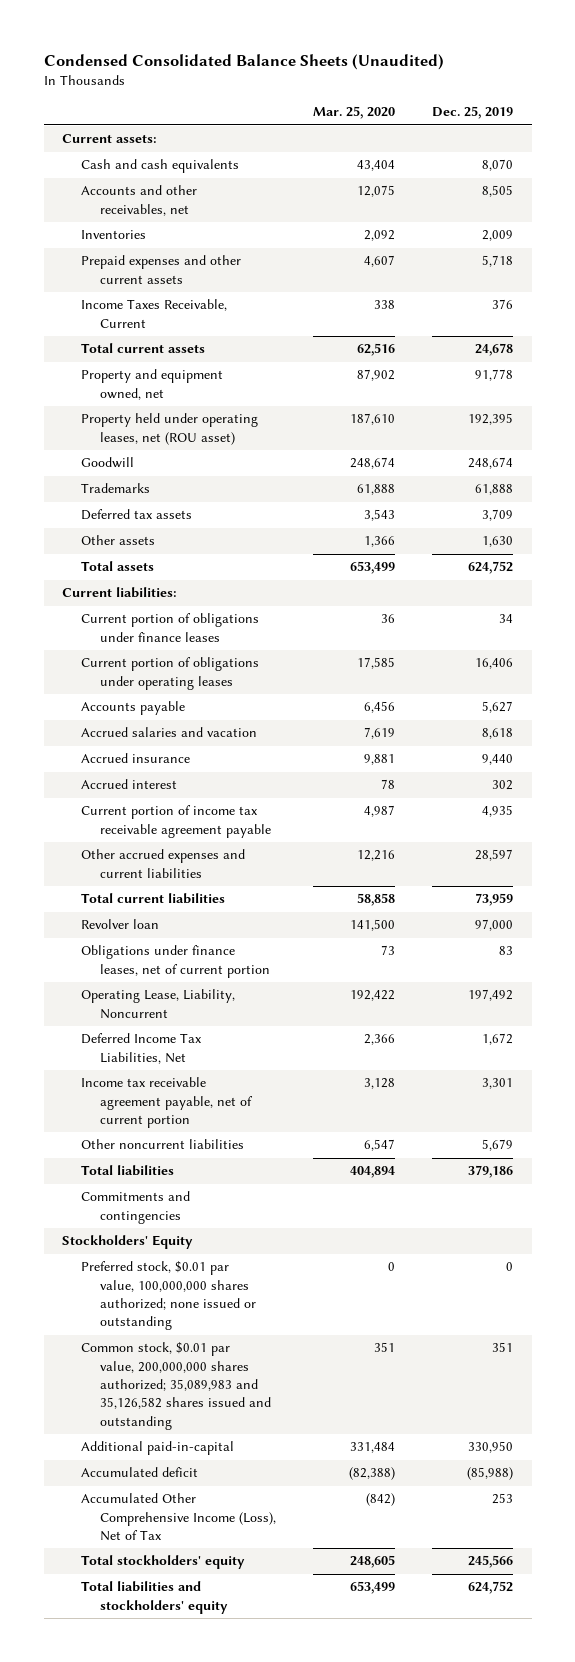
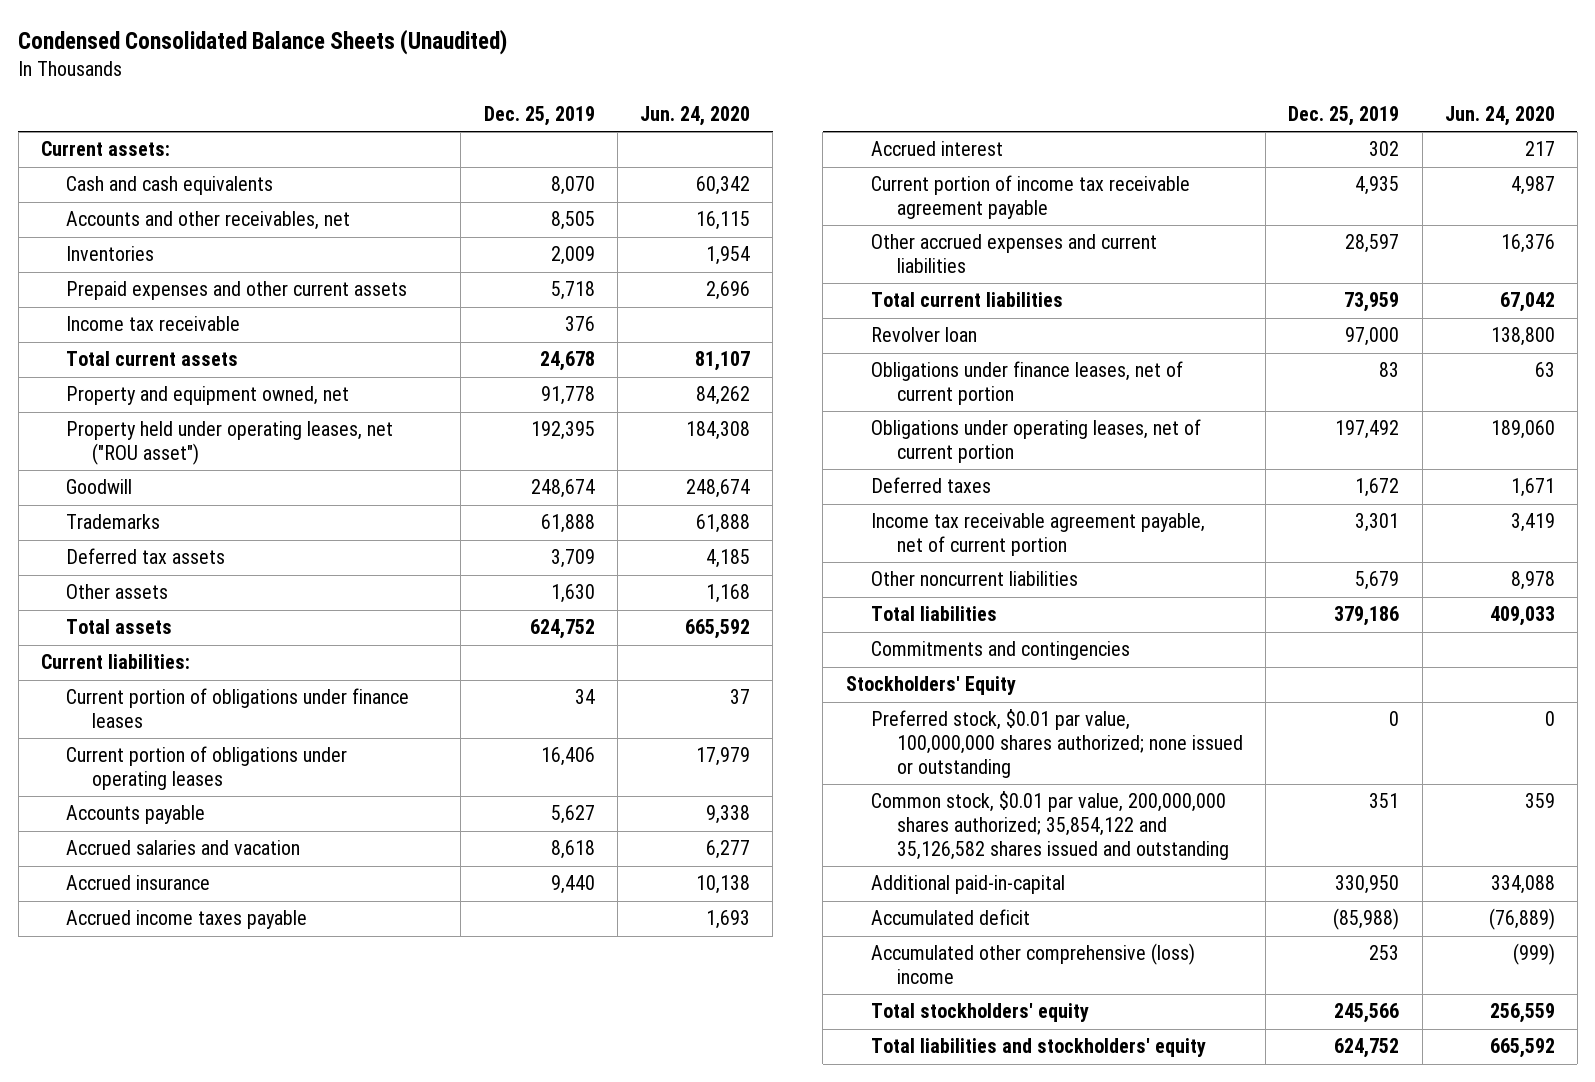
[312,106,395,120] Mar. 25, 2020 -> none
none -> [639,105,750,126] Jun. 24, 2020
[80,299,227,328] Income Taxes Receivable, Current -> [66,316,241,332] Income tax receivable
[80,413,258,445] Property held under operating leases, net (ROU asset) -> [66,421,394,466] Property held under operating leases, net ("ROU asset")
none -> [66,910,308,930] Accrued income taxes payable
[80,989,235,1019] Operating Lease, Liability, Noncurrent -> [871,419,1202,464] Obligations under operating leases, net of current portion
[80,1033,202,1064] Deferred Income Tax Liabilities, Net -> [871,477,992,494] Deferred taxes
[80,1342,271,1430] Common stock, $0.01 par value, 200,000,000 shares authorized; 35,089,983 and 35,126,582 shares issued and outstanding -> [871,791,1230,860] Common stock, $0.01 par value, 200,000,000 shares authorized; 35,854,122 and 35,126,582 shares issued and outstanding
[80,1493,276,1542] Accumulated Other Comprehensive Income (Loss), Net of Tax -> [871,943,1196,985] Accumulated other comprehensive (loss) income

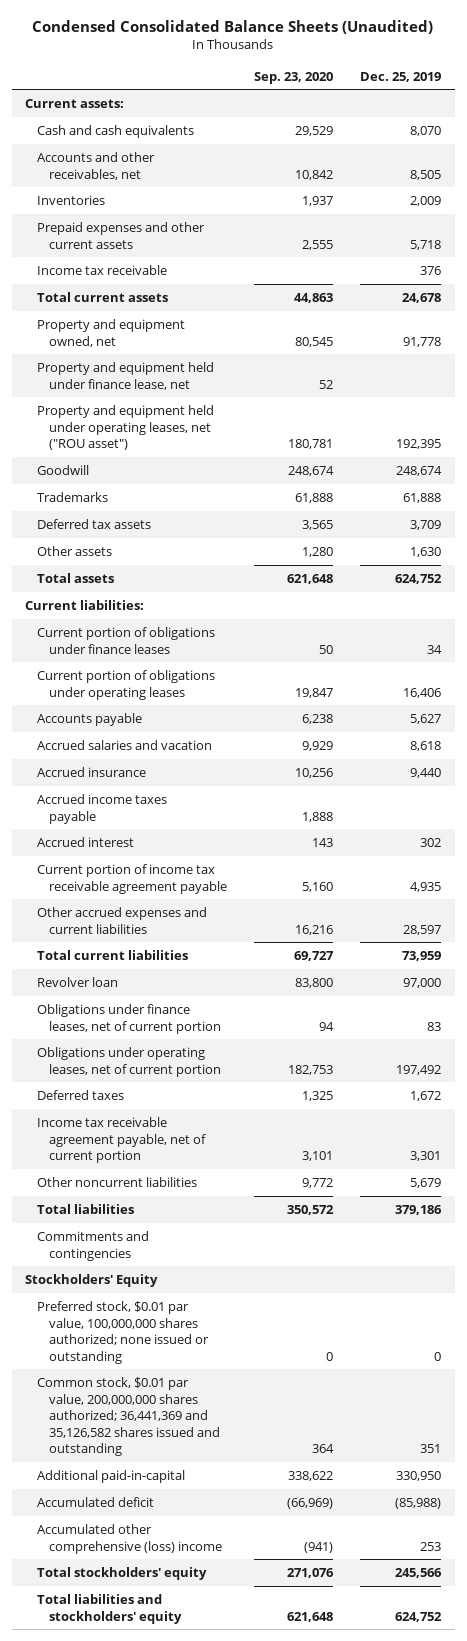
[639,105,750,126] Jun. 24, 2020 -> none
none -> [254,71,334,84] Sep. 23, 2020
none -> [37,362,215,390] Property and equipment held under finance lease, net
[66,421,394,466] Property held under operating leases, net ("ROU asset") -> [37,405,215,451] Property and equipment held under operating leases, net ("ROU asset")
[871,791,1230,860] Common stock, $0.01 par value, 200,000,000 shares authorized; 35,854,122 and 35,126,582 shares issued and outstanding -> [37,1377,220,1457] Common stock, $0.01 par value, 200,000,000 shares authorized; 36,441,369 and 35,126,582 shares issued and outstanding

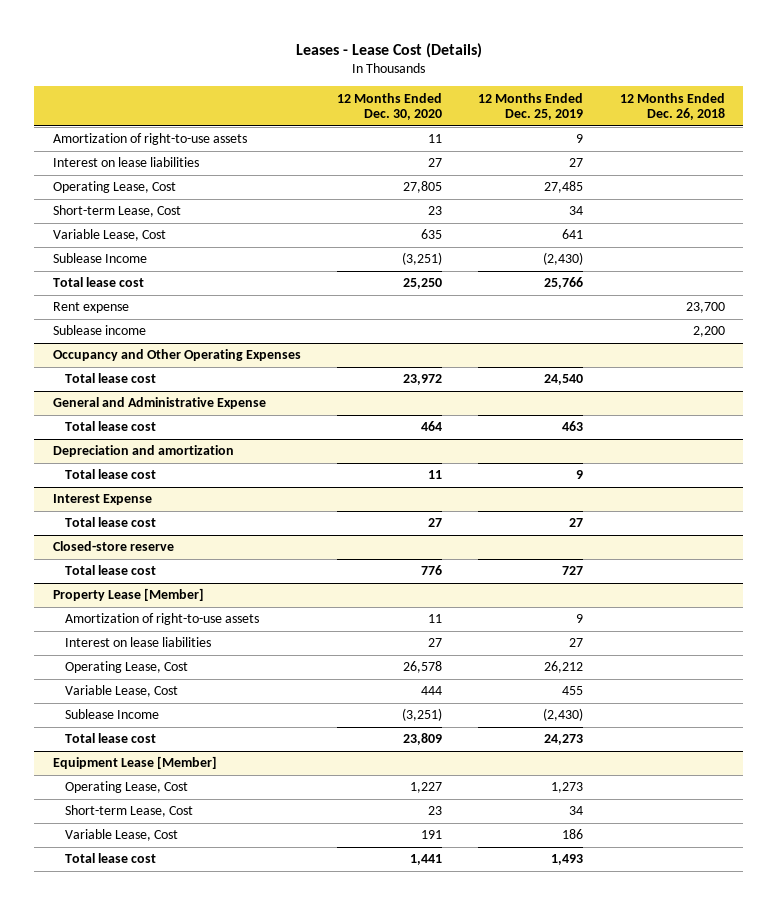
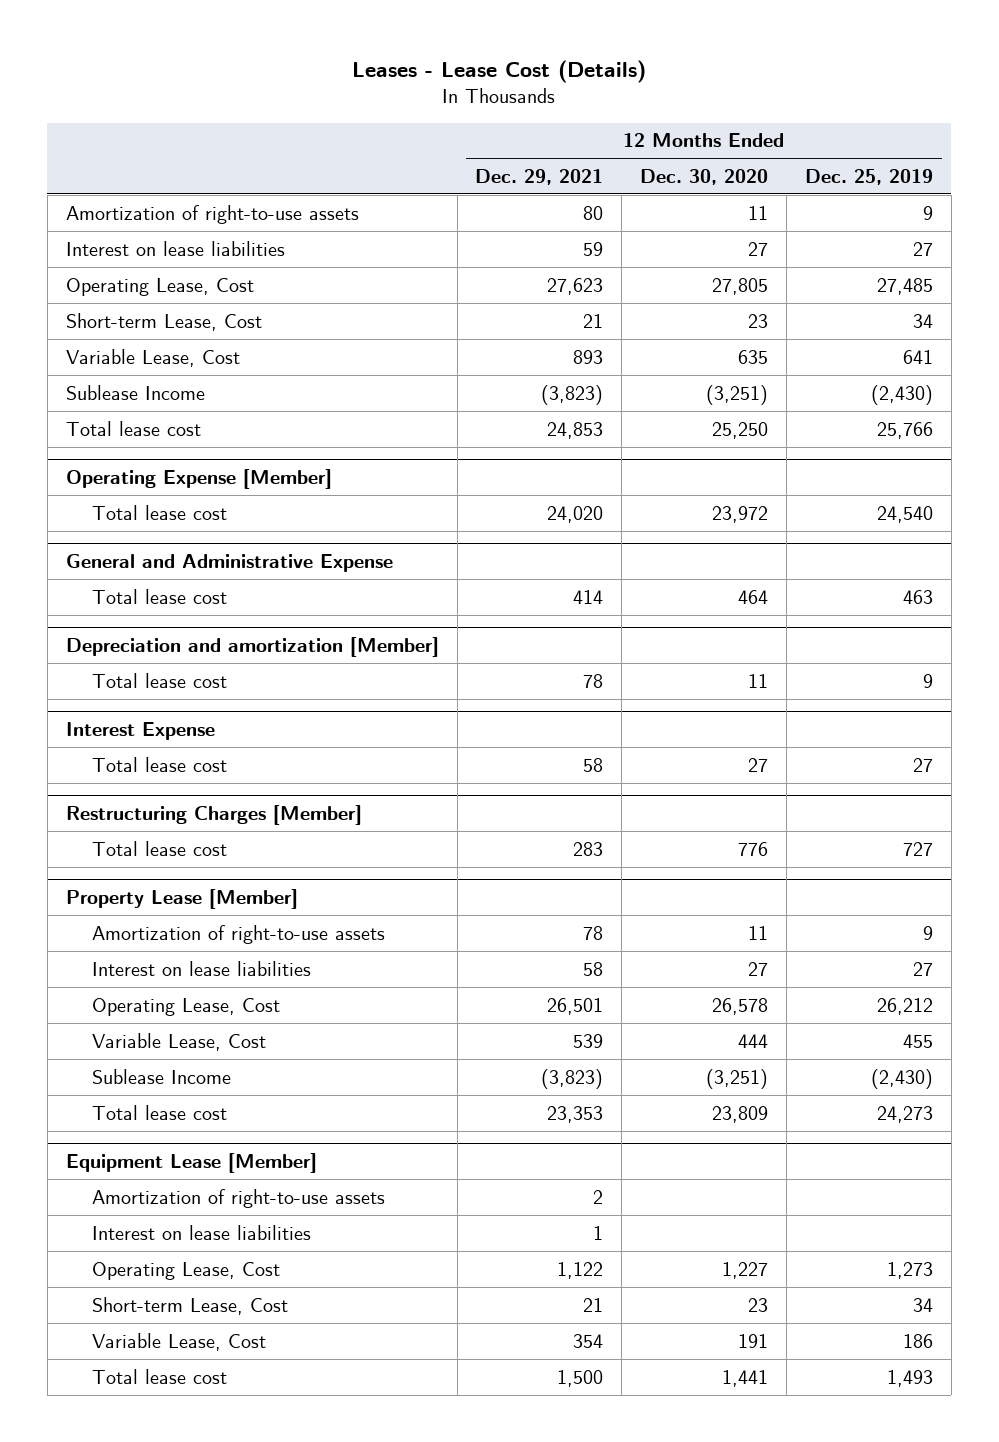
[619,92,725,121] 12 Months Ended Dec. 26, 2018 -> none
none -> [475,168,604,185] Dec. 29, 2021
[52,302,129,314] Rent expense -> none
[52,325,146,336] Sublease income -> none
[52,349,301,362] Occupancy and Other Operating Expenses -> [65,469,332,490] Operating Expense [Member]
[52,445,234,458] Depreciation and amortization -> [65,637,439,658] Depreciation and amortization [Member]
[52,541,174,552] Closed-store reserve -> [65,805,362,826] Restructuring Charges [Member]
none -> [92,1188,386,1208] Amortization of right-to-use assets
none -> [92,1224,312,1240] Interest on lease liabilities

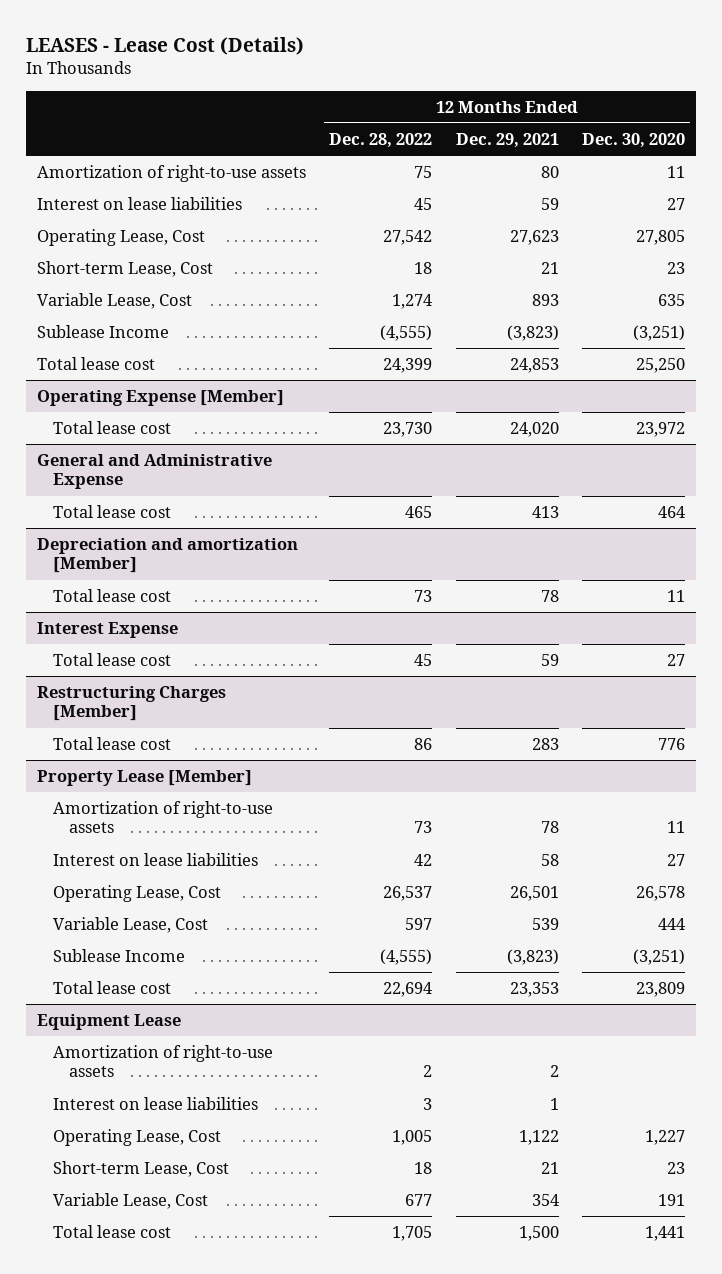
[352,60,647,84] Leases - Lease Cost (Details) -> [25,36,304,55] LEASES - Lease Cost (Details)
[804,168,933,185] Dec. 25, 2019 -> none
none -> [329,132,433,148] Dec. 28, 2022
[573,589,604,604] 414 -> [531,506,559,519] 413
[583,757,604,772] 58 -> [540,654,559,667] 59
[65,1153,317,1174] Equipment Lease [Member] -> [37,1014,182,1031] Equipment Lease

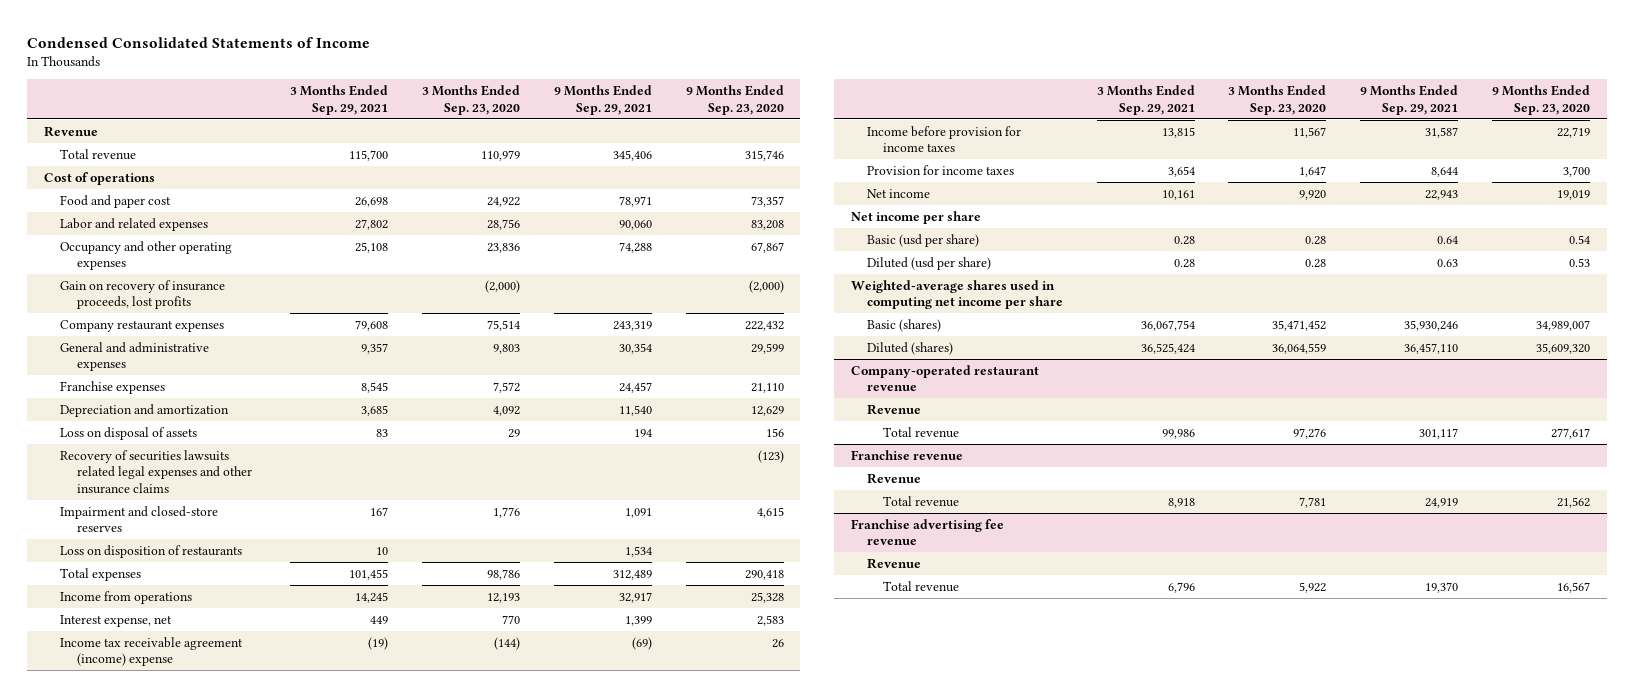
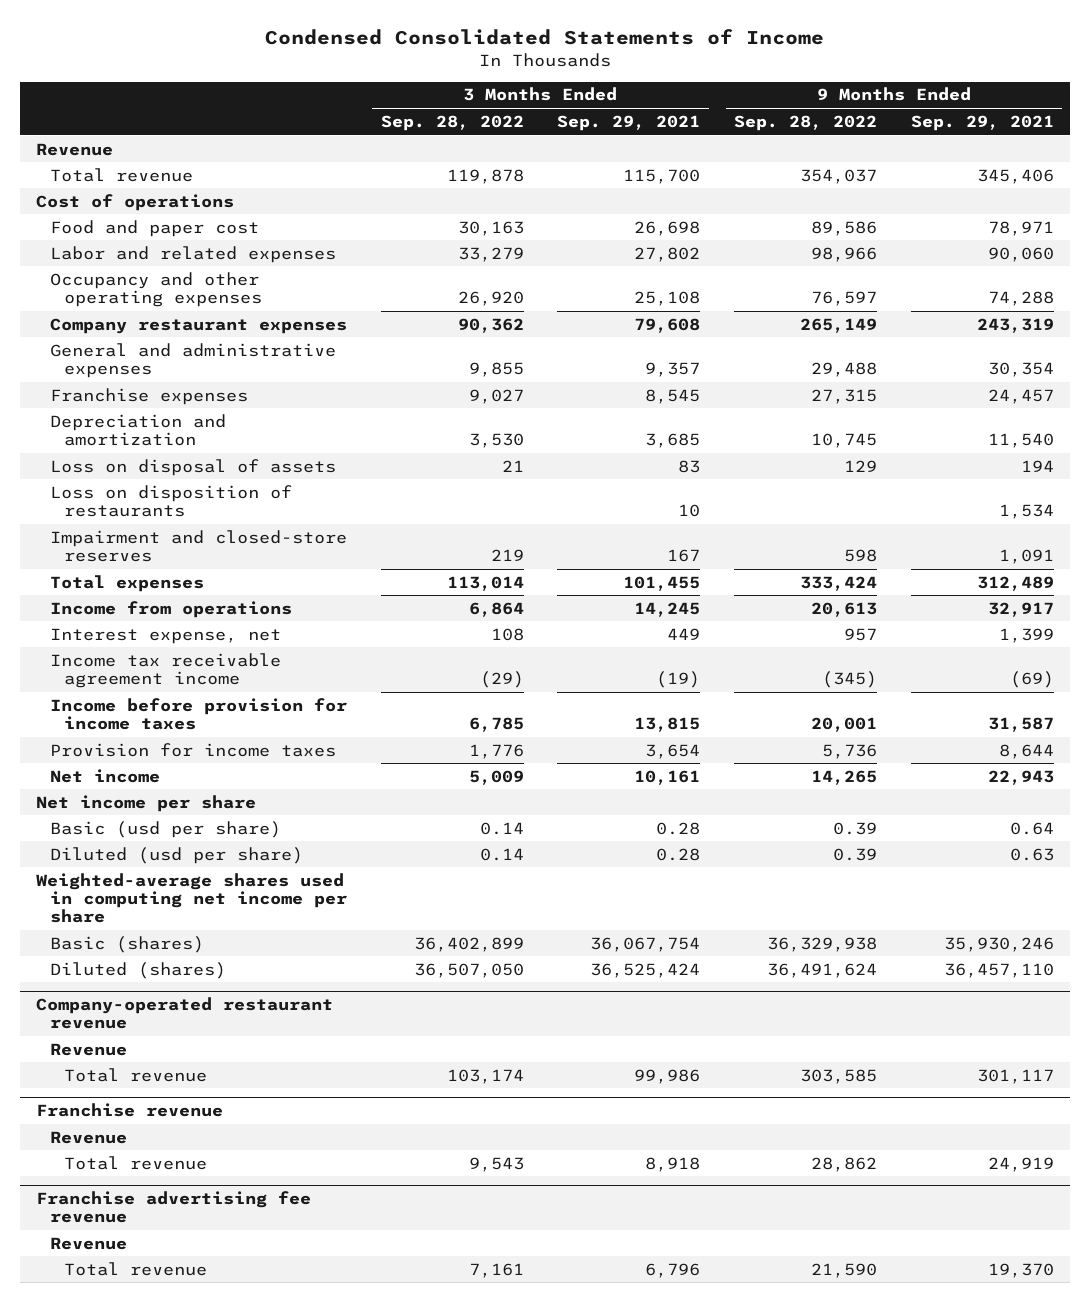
[421,84,520,115] 3 Months Ended Sep. 23, 2020 -> none
[685,84,784,115] 9 Months Ended Sep. 23, 2020 -> none
none -> [380,114,524,131] Sep. 28, 2022
none -> [733,114,877,131] Sep. 28, 2022
[60,279,226,310] Gain on recovery of insurance proceeds, lost profits -> none
[60,449,252,494] Recovery of securities lawsuits related legal expenses and other insurance claims -> none
[60,505,219,533] Impairment and closed-store reserves -> [50,529,348,563] Impairment and closed-store reserves
[60,636,244,667] Income tax receivable agreement (income) expense -> [50,652,282,689] Income tax receivable agreement income

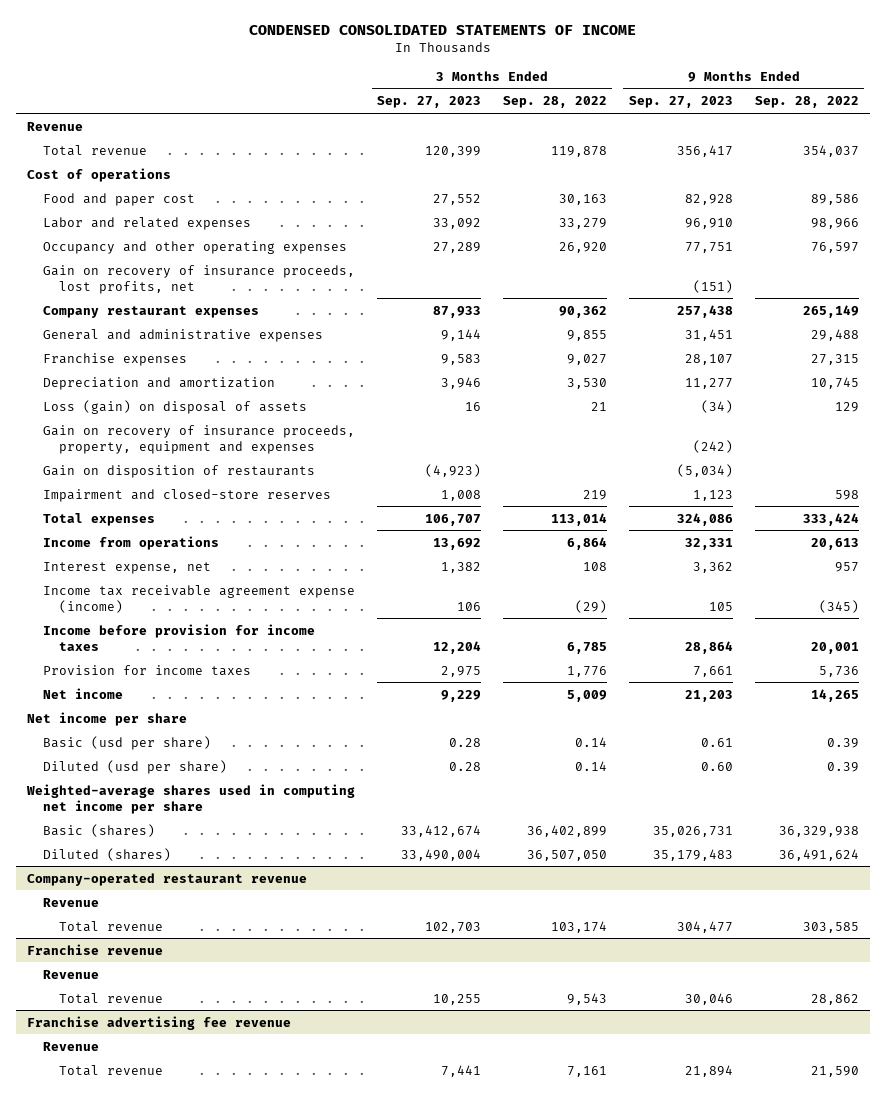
[264,29,824,46] Condensed Consolidated Statements of Income -> [248,25,636,36] CONDENSED CONSOLIDATED STATEMENTS OF INCOME
[557,114,701,131] Sep. 29, 2021 -> none
[910,114,1054,131] Sep. 29, 2021 -> none
none -> [377,96,482,109] Sep. 27, 2023
none -> [628,96,733,109] Sep. 27, 2023
none -> [43,264,356,294] Gain on recovery of insurance proceeds, lost profits, net
[50,458,337,476] Loss on disposal of assets -> [43,399,308,414] Loss (gain) on disposal of assets
none -> [43,424,356,454] Gain on recovery of insurance proceeds, property, equipment and expenses
[50,484,293,518] Loss on disposition of restaurants -> [43,464,316,478] Gain on disposition of restaurants
[50,652,282,689] Income tax receivable agreement income -> [43,584,356,613] Income tax receivable agreement expense (income)

